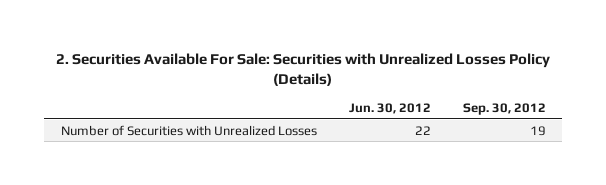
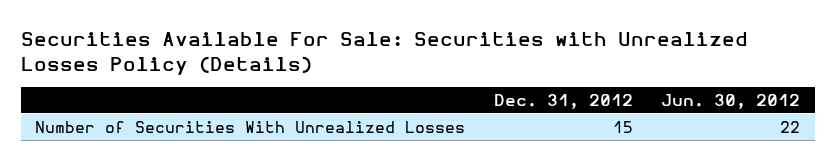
[56,53,551,87] 2. Securities Available For Sale: Securities with Unrealized Losses Policy (Details) -> [21,31,749,75] Securities Available For Sale: Securities with Unrealized Losses Policy (Details)
[462,103,546,116] Sep. 30, 2012 -> none
none -> [493,93,633,109] Dec. 31, 2012
[60,124,317,136] Number of Securities with Unrealized Losses -> [35,121,466,134] Number of Securities With Unrealized Losses

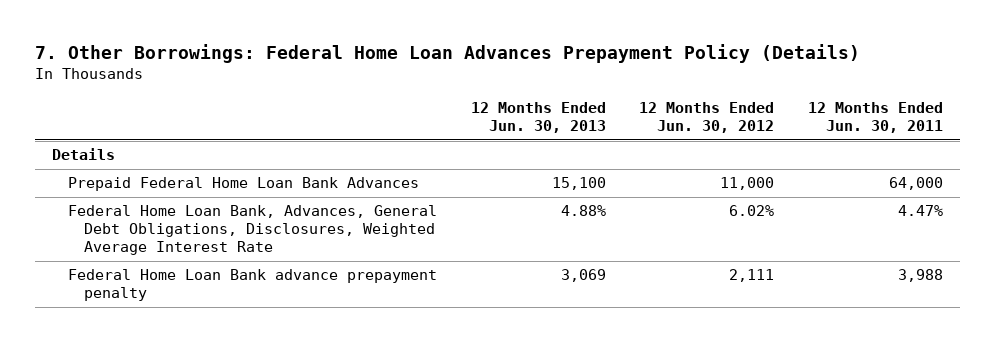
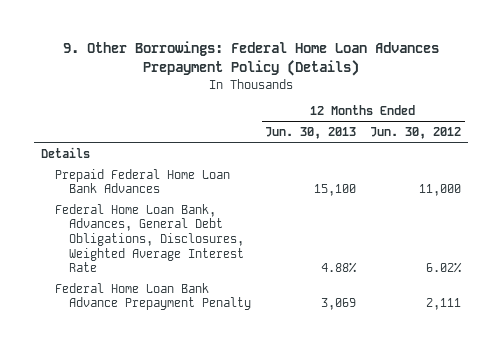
[35,43,861,63] 7. Other Borrowings: Federal Home Loan Advances Prepayment Policy (Details) -> [63,41,440,77] 9. Other Borrowings: Federal Home Loan Advances Prepayment Policy (Details)
[807,102,943,134] 12 Months Ended Jun. 30, 2011 -> none
[68,269,438,302] Federal Home Loan Bank advance prepayment penalty -> [55,282,252,311] Federal Home Loan Bank Advance Prepayment Penalty

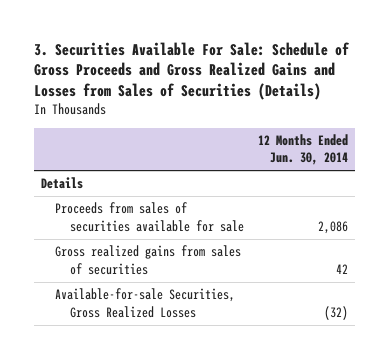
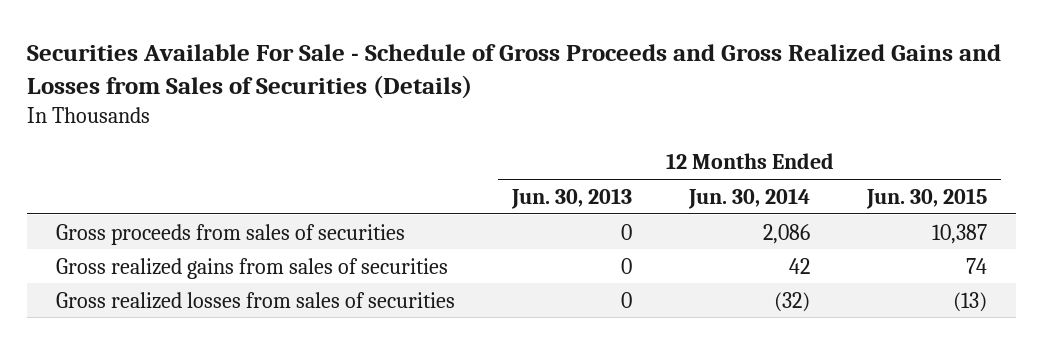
[33,41,350,101] 3. Securities Available For Sale: Schedule of Gross Proceeds and Gross Realized Gains and Losses from Sales of Securities (Details) -> [27,43,1002,100] Securities Available For Sale - Schedule of Gross Proceeds and Gross Realized Gains and Losses from Sales of Securities (Details)
none -> [510,187,632,209] Jun. 30, 2013
none -> [866,187,988,209] Jun. 30, 2015
[41,177,84,190] Details -> none
[55,202,244,232] Proceeds from sales of securities available for sale -> [55,223,405,245] Gross proceeds from sales of securities
[55,288,236,318] Available-for-sale Securities, Gross Realized Losses -> [55,291,455,309] Gross realized losses from sales of securities

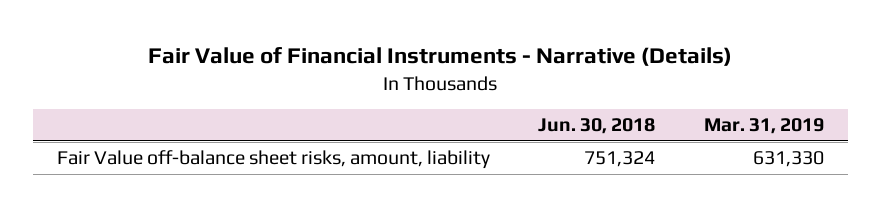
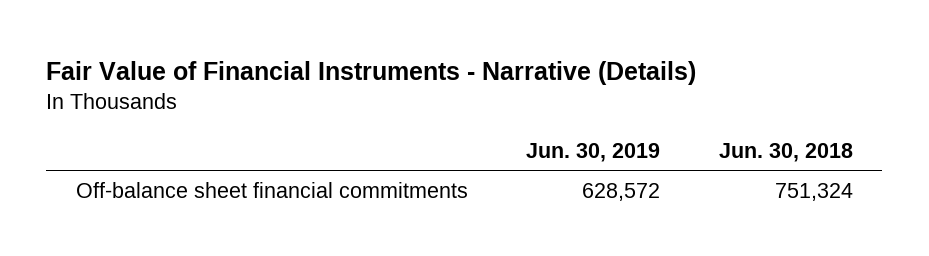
[703,118,824,135] Mar. 31, 2019 -> none
none -> [526,143,661,163] Jun. 30, 2019
[56,150,490,170] Fair Value off-balance sheet risks, amount, liability -> [75,182,468,199] Off-balance sheet financial commitments

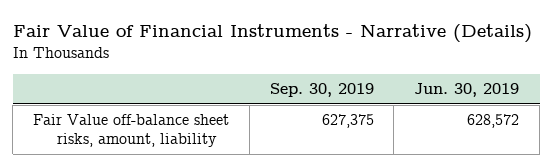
[719,143,854,163] Jun. 30, 2018 -> none
none -> [269,83,374,98] Sep. 30, 2019
[75,182,468,199] Off-balance sheet financial commitments -> [32,114,229,148] Fair Value off-balance sheet risks, amount, liability

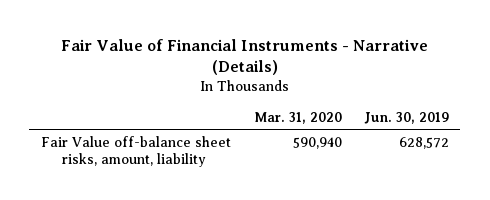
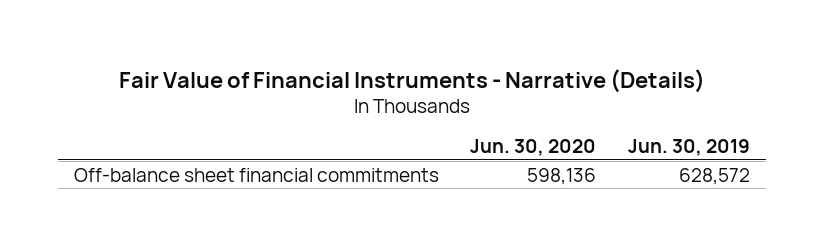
[253,111,342,124] Mar. 31, 2020 -> none
none -> [470,139,597,157] Jun. 30, 2020
[40,136,231,167] Fair Value off-balance sheet risks, amount, liability -> [73,167,439,182] Off-balance sheet financial commitments

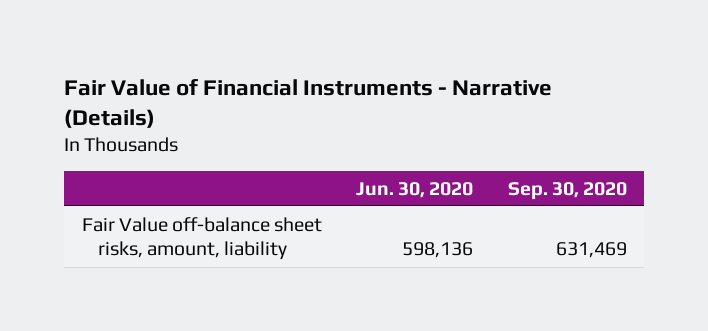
[627,139,750,157] Jun. 30, 2019 -> none
none -> [507,181,627,200] Sep. 30, 2020
[73,167,439,182] Off-balance sheet financial commitments -> [81,216,322,261] Fair Value off-balance sheet risks, amount, liability

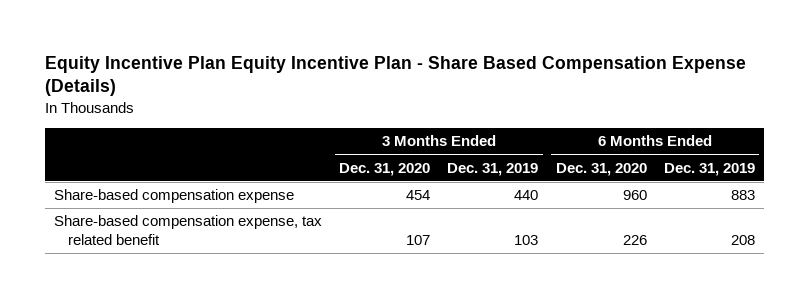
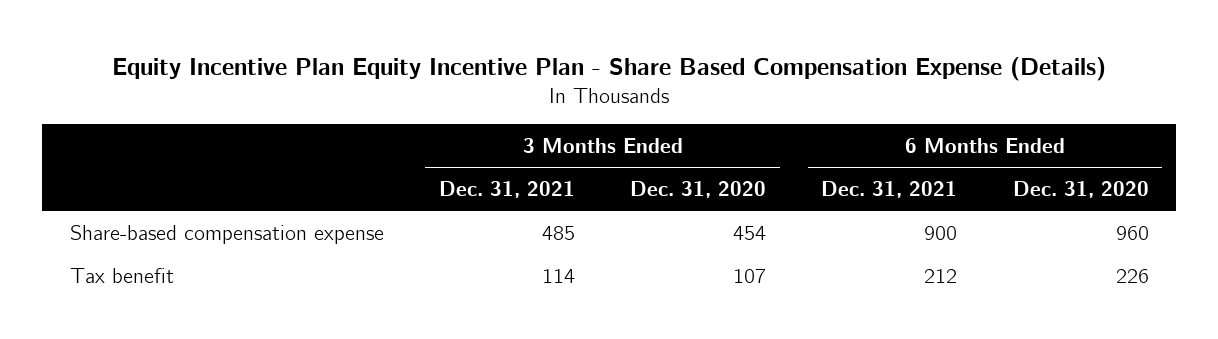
[447,162,539,176] Dec. 31, 2019 -> none
[664,162,756,176] Dec. 31, 2019 -> none
none -> [438,180,575,198] Dec. 31, 2021
none -> [821,180,958,198] Dec. 31, 2021
[53,215,322,245] Share-based compensation expense, tax related benefit -> [69,267,174,283] Tax benefit

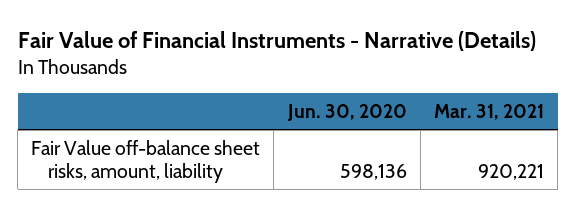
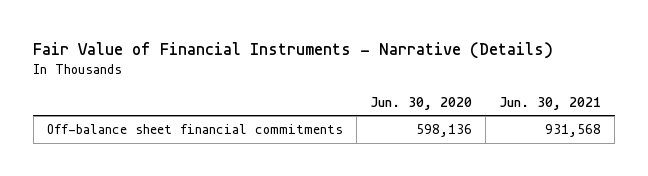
[433,103,544,120] Mar. 31, 2021 -> none
none -> [499,96,602,110] Jun. 30, 2021
[31,139,261,183] Fair Value off-balance sheet risks, amount, liability -> [46,124,343,135] Off-balance sheet financial commitments

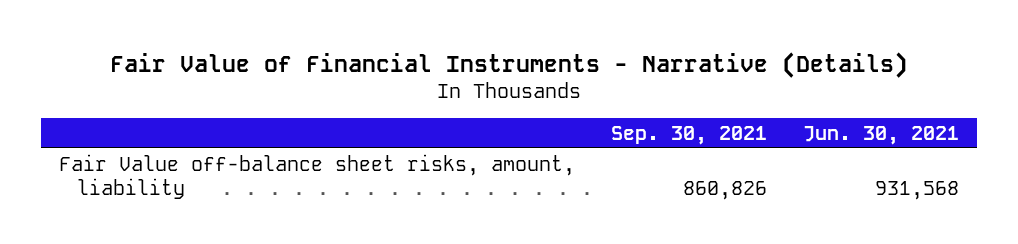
[370,96,473,110] Jun. 30, 2020 -> none
none -> [611,125,768,145] Sep. 30, 2021
[46,124,343,135] Off-balance sheet financial commitments -> [58,153,575,200] Fair Value off-balance sheet risks, amount, liability

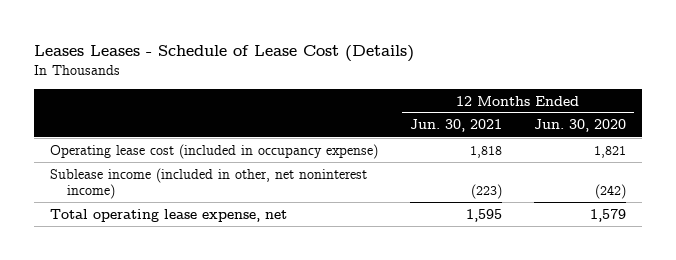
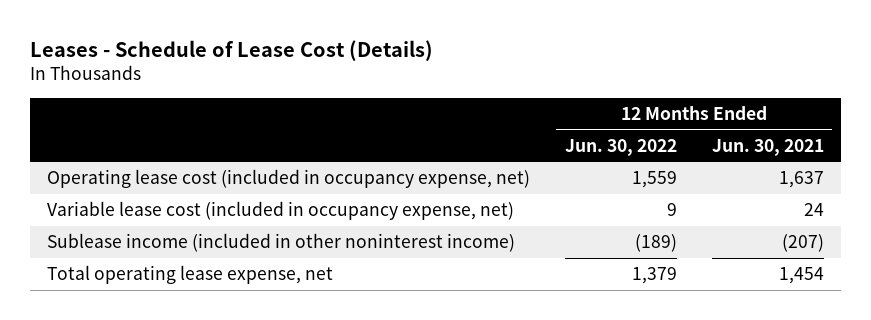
[34,45,415,63] Leases Leases - Schedule of Lease Cost (Details) -> [29,39,433,61] Leases - Schedule of Lease Cost (Details)
[533,119,626,133] Jun. 30, 2020 -> none
none -> [564,138,677,156] Jun. 30, 2022
[50,143,379,159] Operating lease cost (included in occupancy expense) -> [47,169,531,189] Operating lease cost (included in occupancy expense, net)
[470,145,503,158] 1,818 -> [778,171,824,189] 1,637
none -> [47,201,515,221] Variable lease cost (included in occupancy expense, net)
[50,167,368,199] Sublease income (included in other, net noninterest income) -> [47,233,516,253] Sublease income (included in other noninterest income)
[471,183,503,199] (223) -> [781,234,824,253] (207)
[466,208,503,222] 1,595 -> [778,267,824,285] 1,454

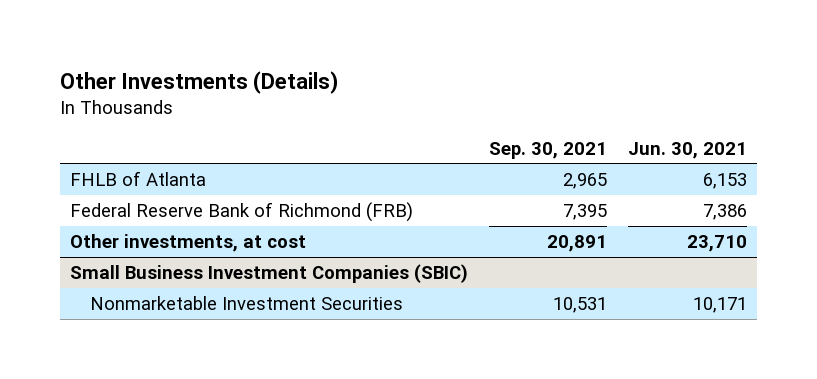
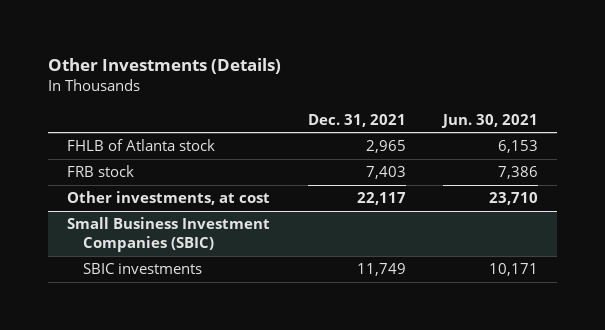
[488,141,607,159] Sep. 30, 2021 -> none
none -> [307,113,406,127] Dec. 31, 2021
[70,170,207,186] FHLB of Atlanta -> [67,139,216,152] FHLB of Atlanta stock
[70,201,414,222] Federal Reserve Bank of Richmond (FRB) -> [67,165,135,178] FRB stock
[90,295,404,310] Nonmarketable Investment Securities -> [82,263,202,275] SBIC investments

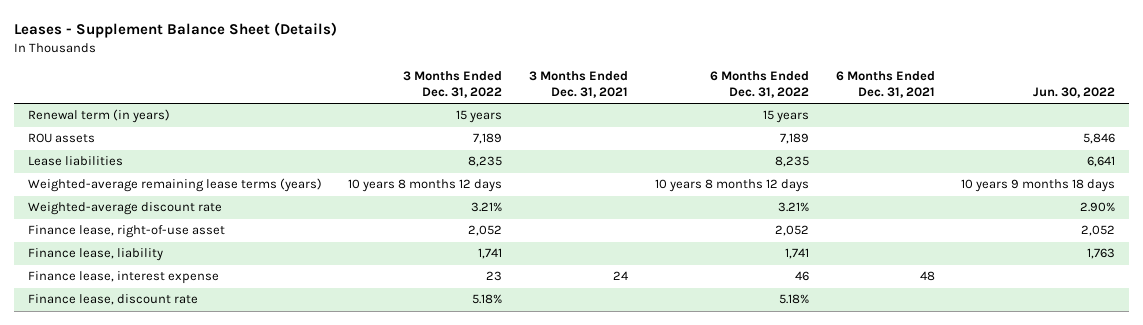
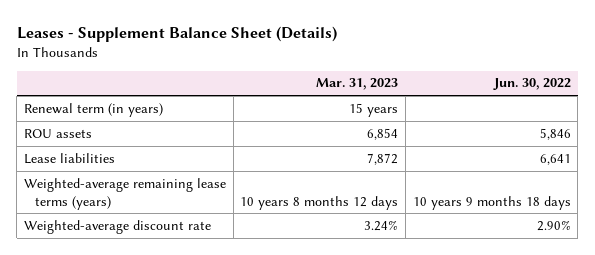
[403,71,503,98] 3 Months Ended Dec. 31, 2022 -> none
[529,71,629,98] 3 Months Ended Dec. 31, 2021 -> none
[709,71,809,98] 6 Months Ended Dec. 31, 2022 -> none
[835,71,935,98] 6 Months Ended Dec. 31, 2021 -> none
none -> [316,78,399,91] Mar. 31, 2023
[27,225,225,239] Finance lease, right-of-use asset -> none
[27,248,163,262] Finance lease, liability -> none
[27,271,219,285] Finance lease, interest expense -> none
[27,294,198,306] Finance lease, discount rate -> none

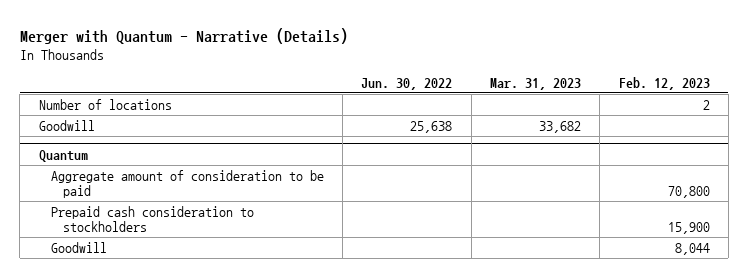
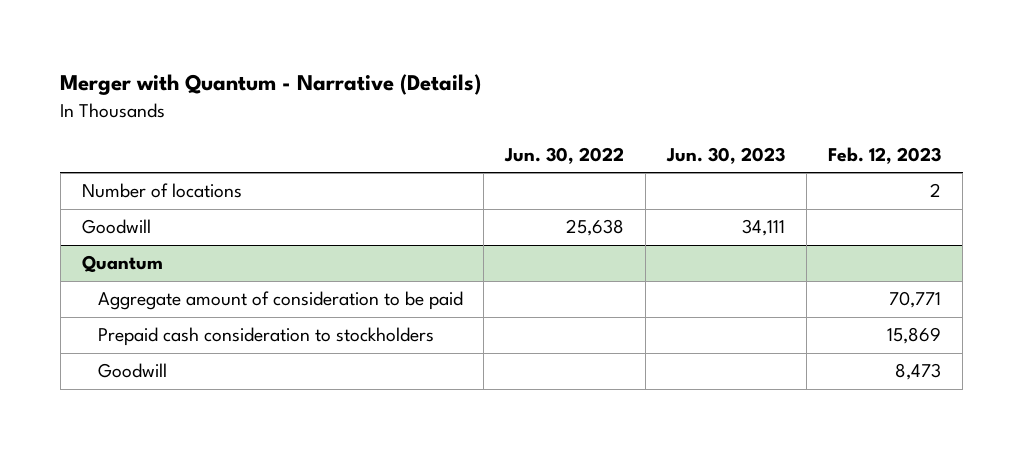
[489,77,581,90] Mar. 31, 2023 -> none
none -> [666,146,786,164] Jun. 30, 2023
[667,186,710,199] 70,800 -> [889,291,942,309] 70,771
[667,222,710,235] 15,900 -> [887,327,942,345] 15,869
[674,242,710,255] 8,044 -> [895,363,942,381] 8,473

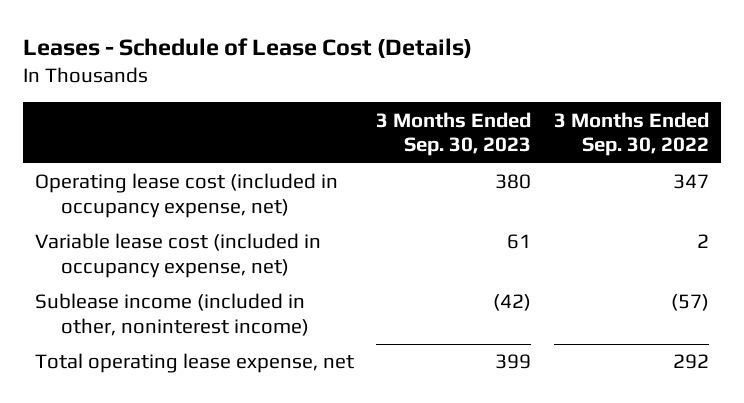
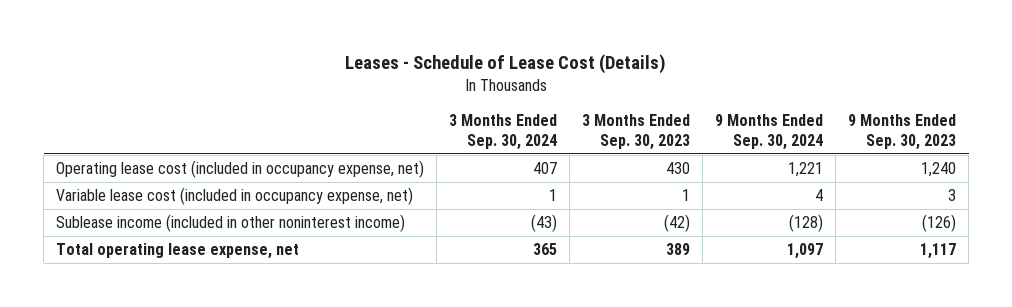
[554,111,710,157] 3 Months Ended Sep. 30, 2022 -> none
none -> [449,114,558,150] 3 Months Ended Sep. 30, 2024
none -> [715,114,824,150] 9 Months Ended Sep. 30, 2024
none -> [848,114,957,150] 9 Months Ended Sep. 30, 2023
[495,174,532,190] 380 -> [666,162,691,175] 430
[507,234,532,250] 61 -> [682,189,691,202] 1
[34,293,309,336] Sublease income (included in other, noninterest income) -> [56,214,406,233] Sublease income (included in other noninterest income)
[495,354,532,370] 399 -> [666,243,691,256] 389

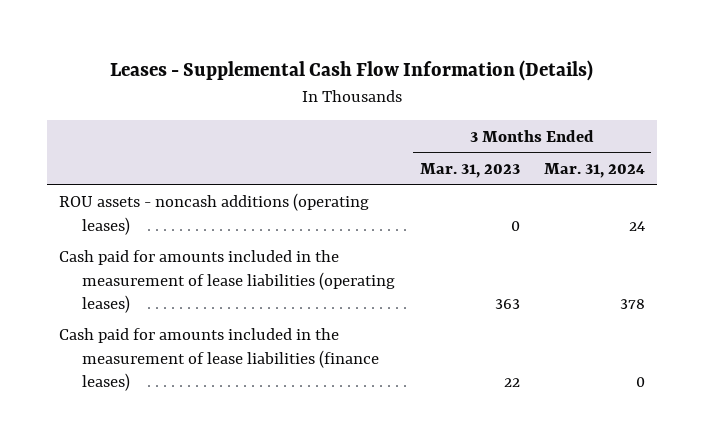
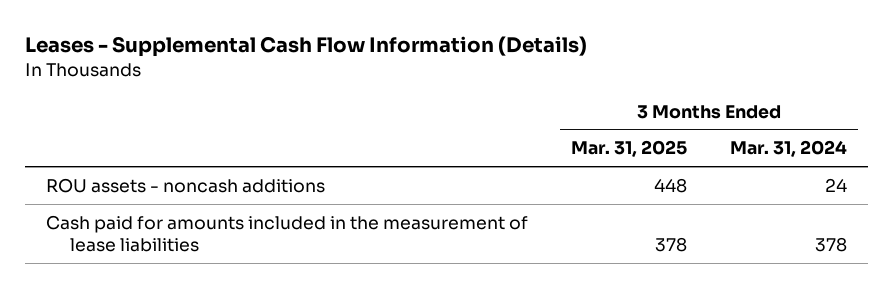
[419,163,520,179] Mar. 31, 2023 -> none
none -> [571,140,688,158] Mar. 31, 2025
[59,328,380,391] Cash paid for amounts included in the measurement of lease liabilities (finance leases) -> none
[59,193,370,235] ROU assets - noncash additions (operating leases) -> [46,177,326,193] ROU assets - noncash additions
[59,250,396,313] Cash paid for amounts included in the measurement of lease liabilities (operating leases) -> [46,214,529,253] Cash paid for amounts included in the measurement of lease liabilities

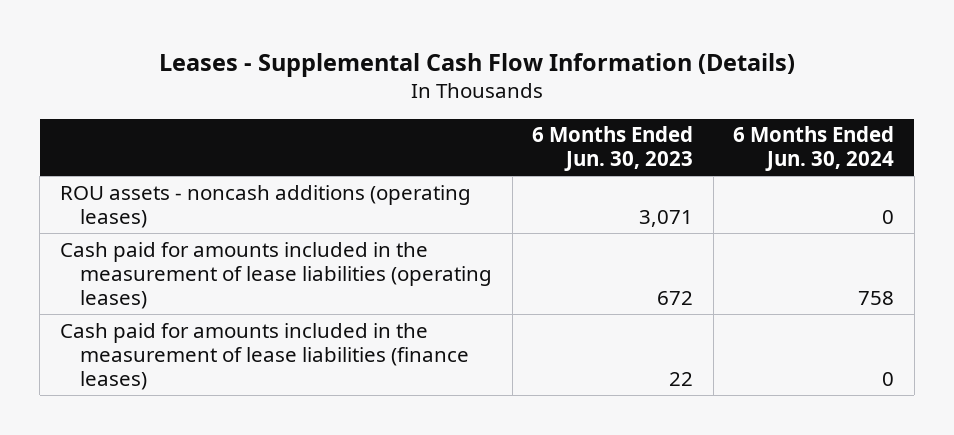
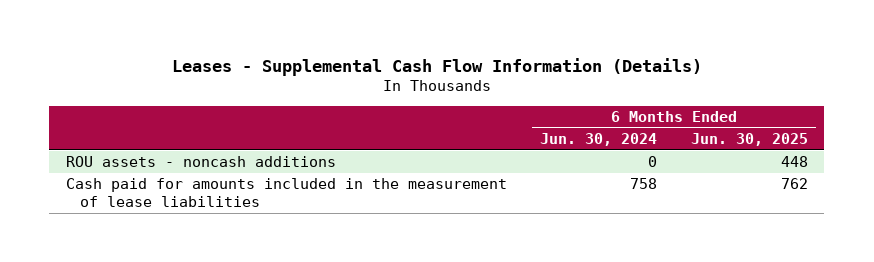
[532,126,694,172] 6 Months Ended Jun. 30, 2023 -> none
none -> [690,132,808,146] Jun. 30, 2025
[59,322,470,390] Cash paid for amounts included in the measurement of lease liabilities (finance leases) -> none
[59,184,471,228] ROU assets - noncash additions (operating leases) -> [65,156,336,168] ROU assets - noncash additions
[59,241,493,309] Cash paid for amounts included in the measurement of lease liabilities (operating leases) -> [65,178,507,208] Cash paid for amounts included in the measurement of lease liabilities

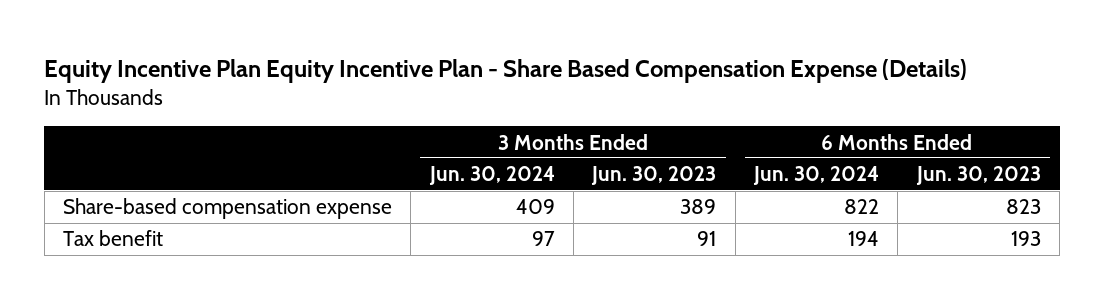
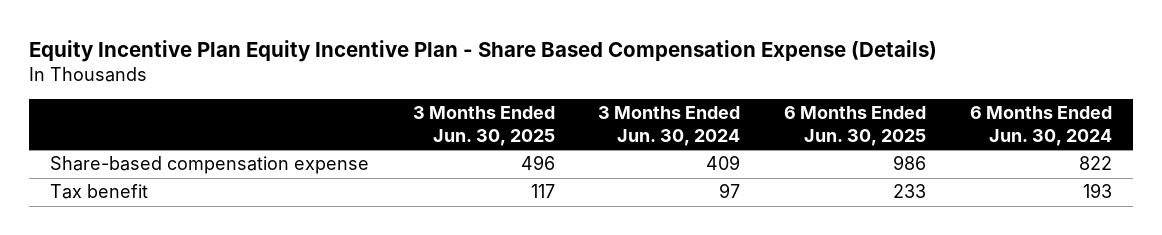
[591,166,717,186] Jun. 30, 2023 -> none
[915,166,1041,186] Jun. 30, 2023 -> none
none -> [412,106,555,147] 3 Months Ended Jun. 30, 2025
none -> [784,106,927,147] 6 Months Ended Jun. 30, 2025
[848,231,880,247] 194 -> [1082,183,1112,199] 193

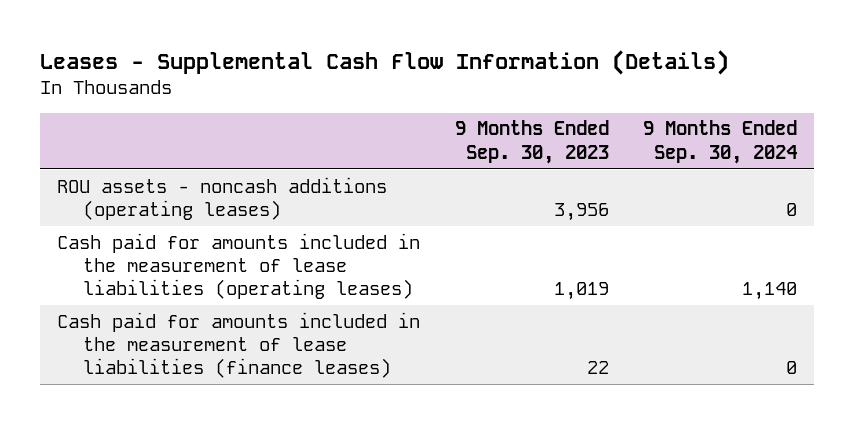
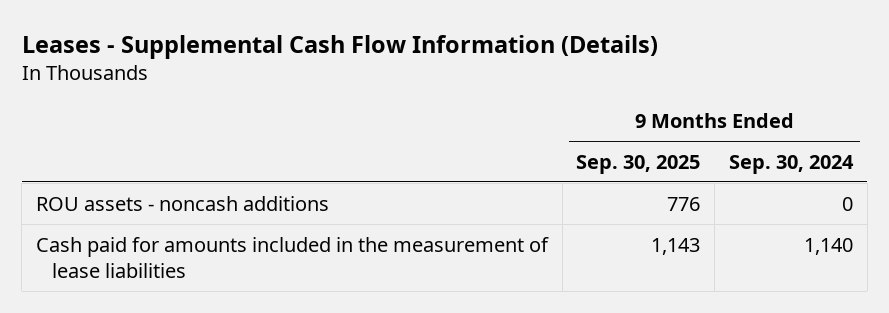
[454,120,609,164] 9 Months Ended Sep. 30, 2023 -> none
none -> [576,154,701,174] Sep. 30, 2025
[57,311,421,379] Cash paid for amounts included in the measurement of lease liabilities (finance leases) -> none
[57,176,388,221] ROU assets - noncash additions (operating leases) -> [35,195,329,211] ROU assets - noncash additions
[57,232,421,300] Cash paid for amounts included in the measurement of lease liabilities (operating leases) -> [35,236,549,278] Cash paid for amounts included in the measurement of lease liabilities

